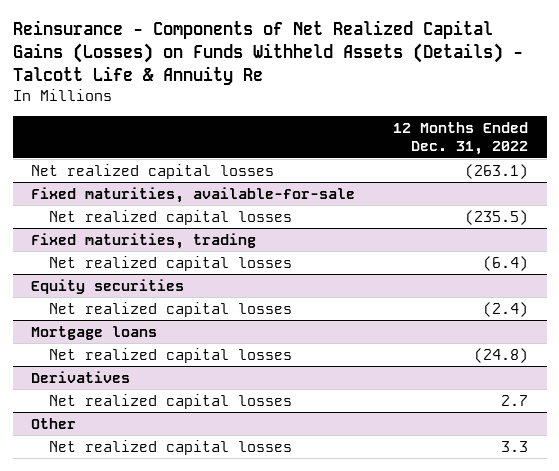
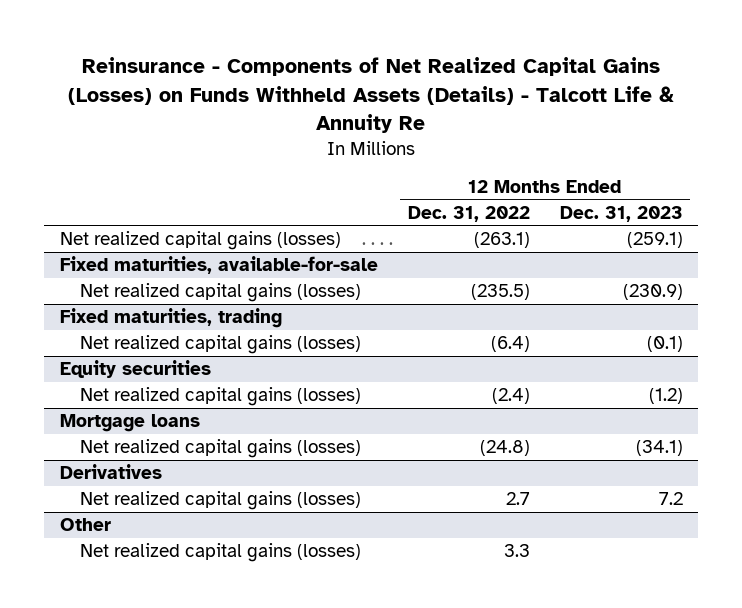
none -> [559,205,683,222] Dec. 31, 2023
[31,163,275,179] Net realized capital losses -> [59,231,341,251] Net realized capital gains (losses)
[49,209,293,225] Net realized capital losses -> [79,283,361,303] Net realized capital gains (losses)
[49,255,293,271] Net realized capital losses -> [79,335,361,355] Net realized capital gains (losses)
[49,301,293,317] Net realized capital losses -> [79,387,361,407] Net realized capital gains (losses)
[49,347,293,363] Net realized capital losses -> [79,439,361,459] Net realized capital gains (losses)
[49,393,293,409] Net realized capital losses -> [79,491,361,511] Net realized capital gains (losses)
[49,439,293,455] Net realized capital losses -> [79,543,361,563] Net realized capital gains (losses)

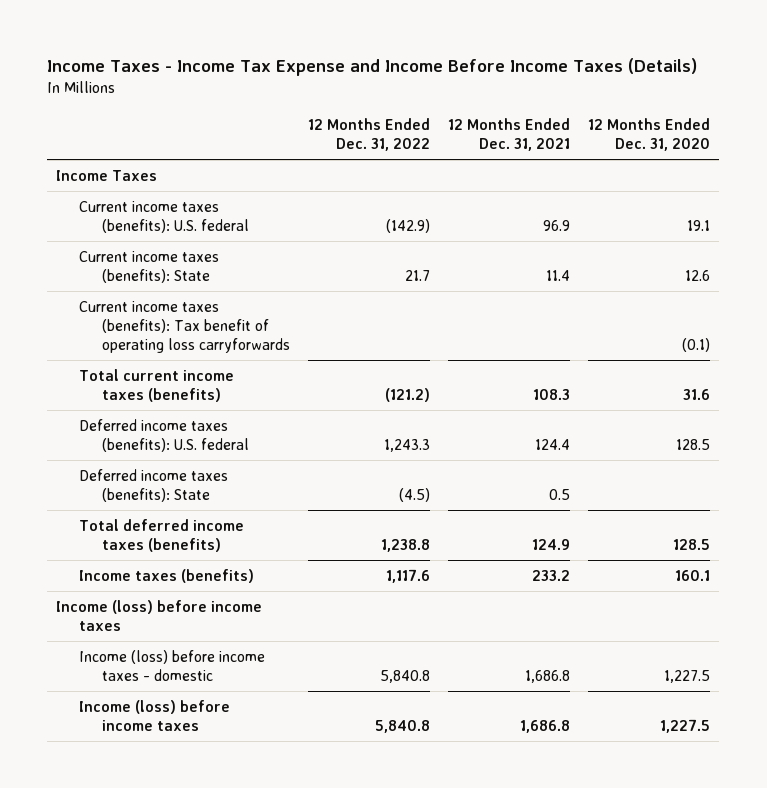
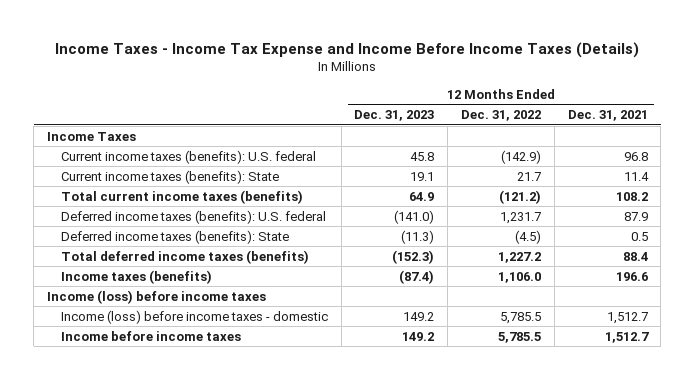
[588,117,711,151] 12 Months Ended Dec. 31, 2020 -> none
none -> [354,110,435,122] Dec. 31, 2023
[543,220,571,232] 96.9 -> [623,151,648,161] 96.8
[79,301,290,353] Current income taxes (benefits): Tax benefit of operating loss carryforwards -> none
[533,389,571,401] 108.3 -> [615,191,648,201] 108.2
[384,439,431,453] 1,243.3 -> [500,211,542,224] 1,231.7
[535,439,571,451] 124.4 -> [623,211,648,221] 87.9
[381,539,431,553] 1,238.8 -> [498,251,542,263] 1,227.2
[532,539,571,551] 124.9 -> [622,251,648,261] 88.4
[386,569,431,584] 1,117.6 -> [498,271,542,283] 1,106.0
[532,570,571,582] 233.2 -> [615,271,648,281] 196.6
[380,670,431,684] 5,840.8 -> [500,311,542,324] 5,785.5
[525,670,571,684] 1,686.8 -> [606,311,648,324] 1,512.7
[79,700,231,732] Income (loss) before income taxes -> [60,330,241,341] Income before income taxes
[375,720,431,734] 5,840.8 -> [498,331,542,343] 5,785.5
[520,720,571,734] 1,686.8 -> [604,331,649,343] 1,512.7

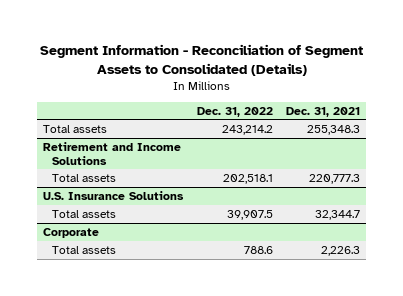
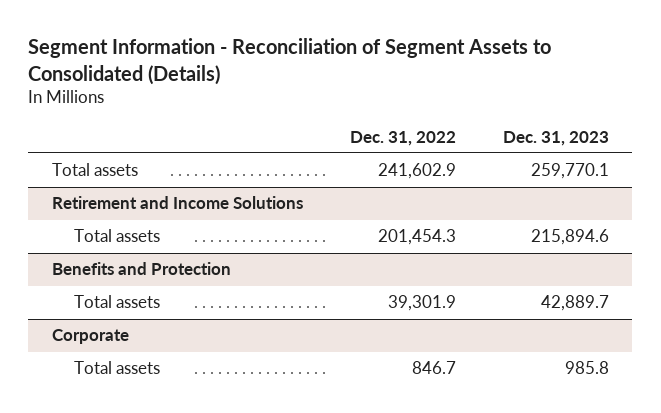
[285,106,360,117] Dec. 31, 2021 -> none
none -> [502,130,609,146] Dec. 31, 2023
[221,124,273,135] 243,214.2 -> [377,163,456,180] 241,602.9
[43,190,185,200] U.S. Insurance Solutions -> none
[222,173,273,184] 202,518.1 -> [377,229,456,246] 201,454.3
none -> [51,262,231,276] Benefits and Protection
[226,209,273,220] 39,907.5 -> [387,295,456,312] 39,301.9
[243,245,273,254] 788.6 -> [411,361,456,375] 846.7

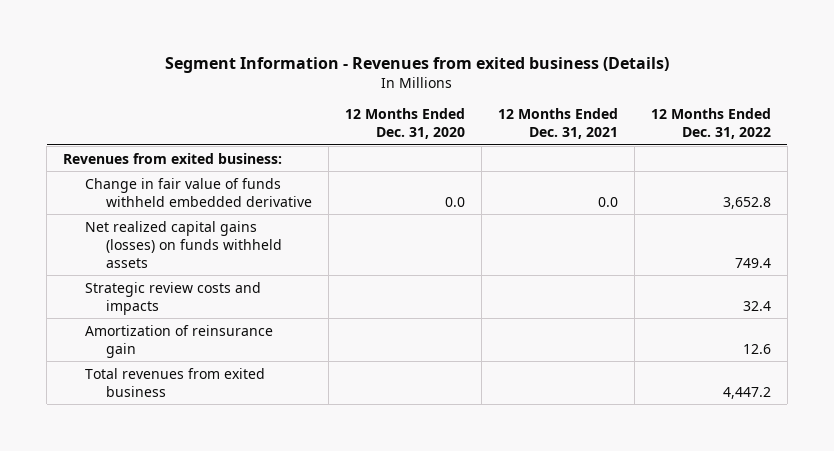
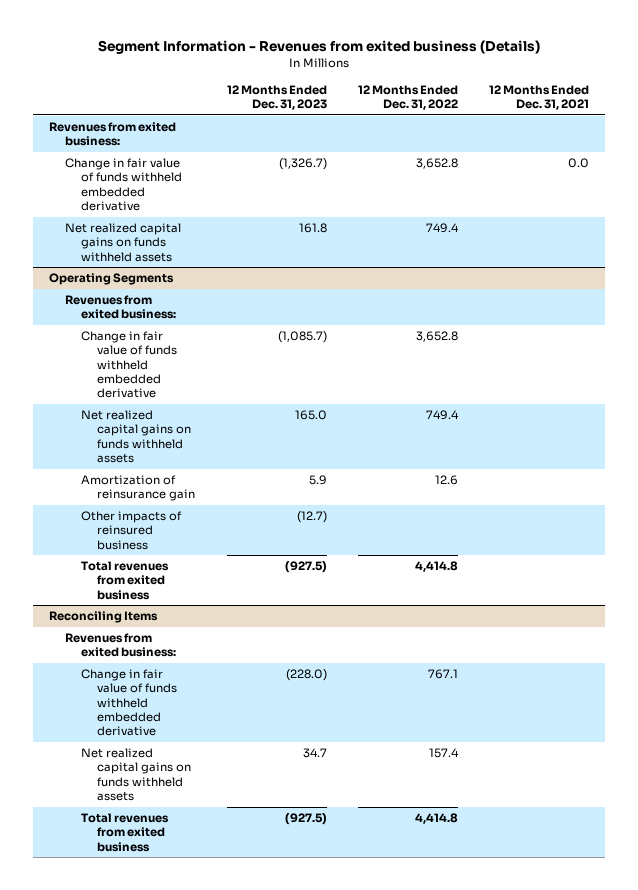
[345,108,466,140] 12 Months Ended Dec. 31, 2020 -> none
none -> [226,84,327,110] 12 Months Ended Dec. 31, 2023
[84,281,261,315] Strategic review costs and impacts -> none
[84,220,283,268] Net realized capital gains (losses) on funds withheld assets -> [64,223,181,262] Net realized capital gains on funds withheld assets
none -> [48,273,174,286] Operating Segments
none -> [64,295,177,320] Revenues from exited business:
none -> [81,331,178,399] Change in fair value of funds withheld embedded derivative
none -> [81,410,192,463] Net realized capital gains on funds withheld assets
none -> [81,511,183,550] Other impacts of reinsured business
[722,386,771,399] 4,447.2 -> [414,561,458,573] 4,414.8
none -> [48,611,158,624] Reconciling Items
none -> [64,633,177,658] Revenues from exited business:
none -> [81,669,178,737] Change in fair value of funds withheld embedded derivative
none -> [81,748,192,801] Net realized capital gains on funds withheld assets
none -> [81,813,170,852] Total revenues from exited business

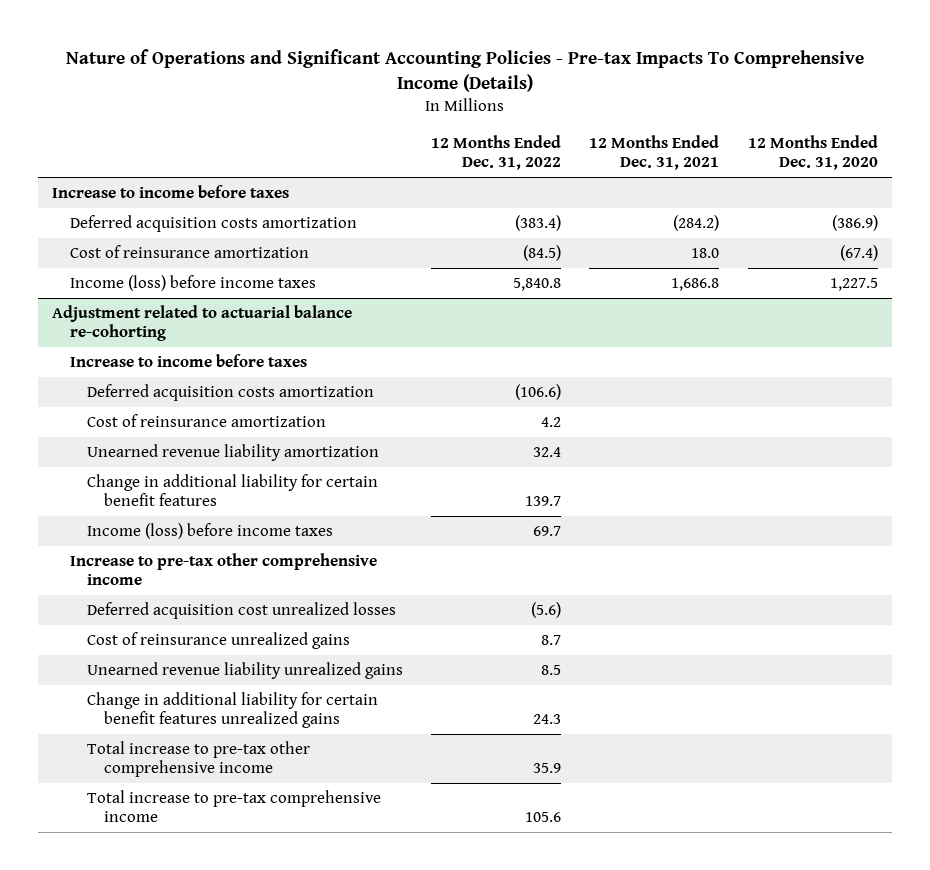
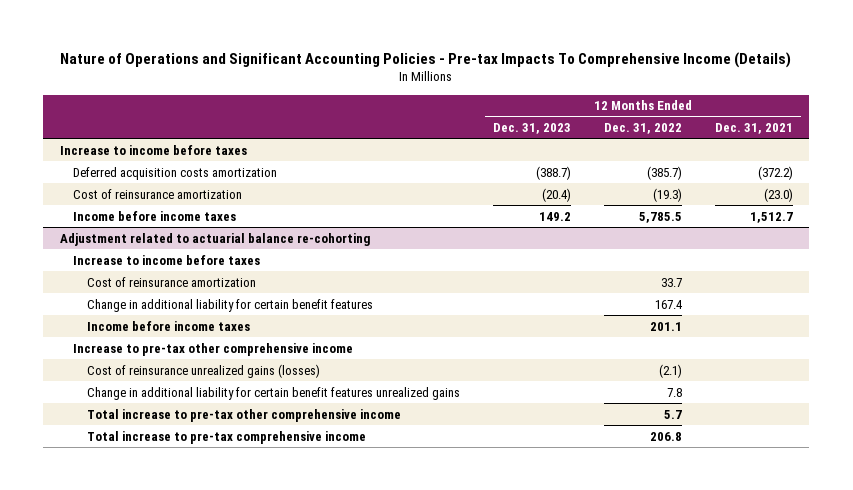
[747,135,878,171] 12 Months Ended Dec. 31, 2020 -> none
none -> [493,122,572,134] Dec. 31, 2023
[515,215,562,232] (383.4) -> [647,165,683,180] (385.7)
[673,215,720,232] (284.2) -> [757,165,793,180] (372.2)
[523,245,562,262] (84.5) -> [653,187,683,202] (19.3)
[691,248,720,259] 18.0 -> [763,187,793,202] (23.0)
[69,275,316,292] Income (loss) before income taxes -> [73,210,237,221] Income before income taxes
[513,278,562,292] 5,840.8 -> [639,211,683,223] 5,785.5
[671,278,720,292] 1,686.8 -> [749,211,793,223] 1,512.7
[87,384,375,402] Deferred acquisition costs amortization -> none
[87,444,380,462] Unearned revenue liability amortization -> none
[541,417,562,428] 4.2 -> [661,277,683,287] 33.7
[525,496,562,507] 139.7 -> [655,299,684,309] 167.4
[87,523,334,540] Income (loss) before income taxes -> [87,320,251,331] Income before income taxes
[533,526,562,537] 69.7 -> [650,321,683,331] 201.1
[87,602,397,620] Deferred acquisition cost unrealized losses -> none
[87,662,404,680] Unearned revenue liability unrealized gains -> none
[87,632,351,650] Cost of reinsurance unrealized gains -> [87,363,321,378] Cost of reinsurance unrealized gains (losses)
[541,635,562,646] 8.7 -> [659,363,683,378] (2.1)
[533,714,562,725] 24.3 -> [667,387,683,397] 7.8
[533,763,562,774] 35.9 -> [664,409,683,419] 5.7
[525,812,562,823] 105.6 -> [650,431,683,441] 206.8

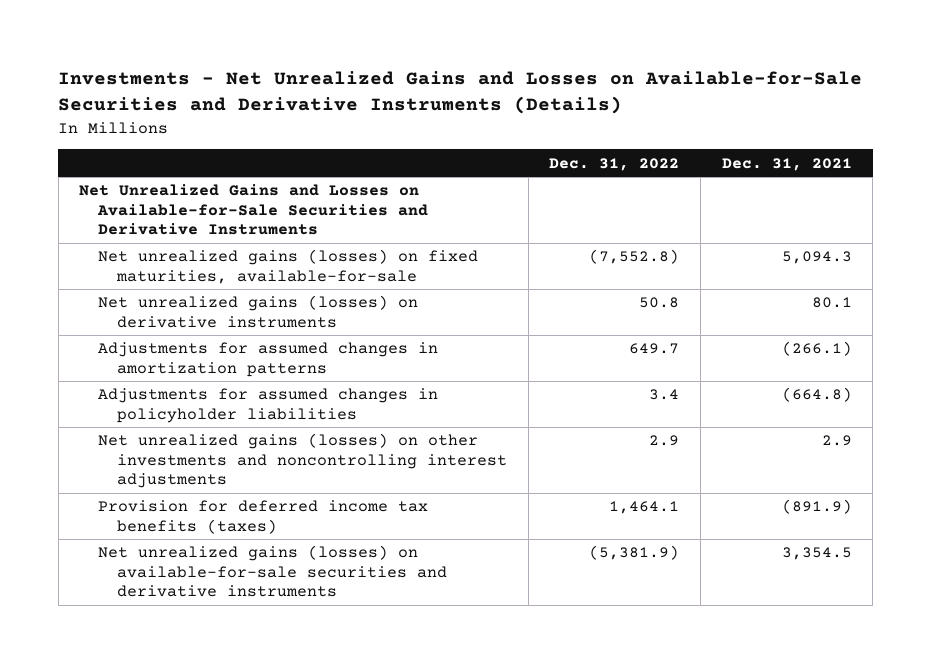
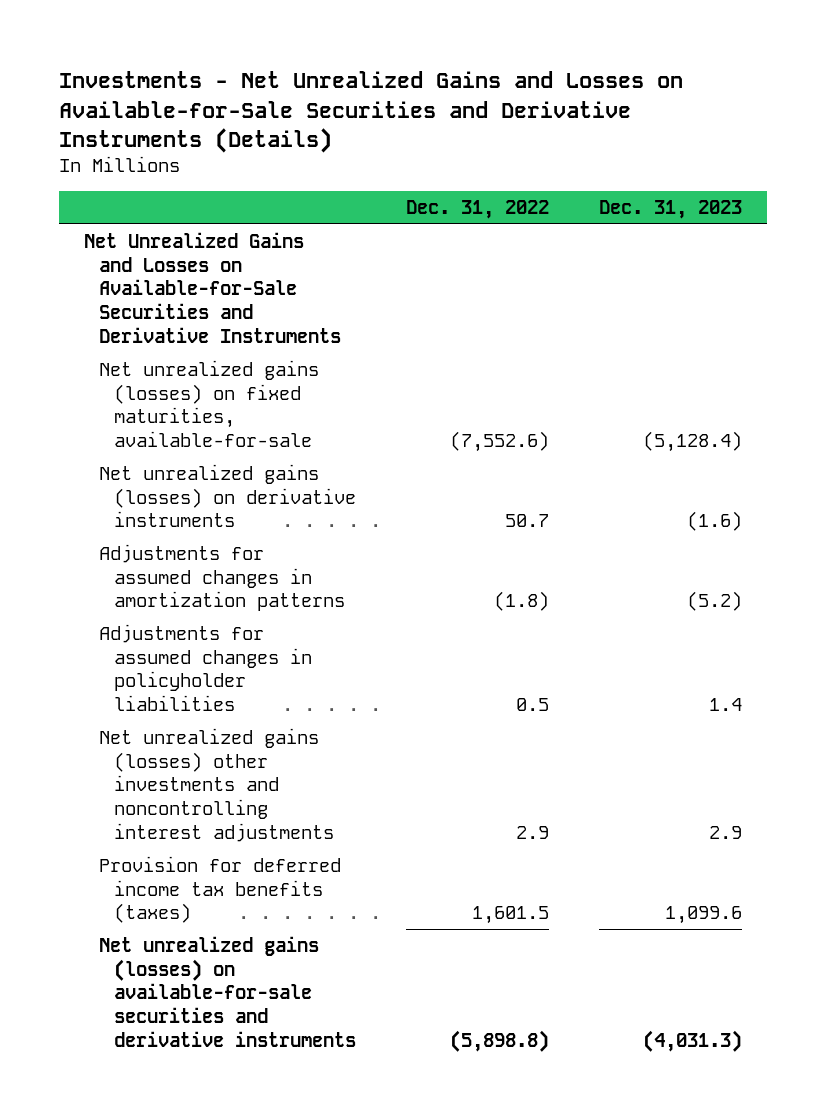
[721,157,852,171] Dec. 31, 2021 -> none
none -> [598,199,742,219] Dec. 31, 2023
[589,249,680,265] (7,552.8) -> [449,431,549,453] (7,552.6)
[639,297,680,309] 50.8 -> [504,514,549,528] 50.7
[629,343,680,355] 649.7 -> [493,591,549,612] (1.8)
[649,389,680,401] 3.4 -> [515,698,549,712] 0.5
[98,433,508,488] Net unrealized gains (losses) on other investments and noncontrolling interest adjustments -> [98,727,334,843] Net unrealized gains (losses) other investments and noncontrolling interest adjustments
[609,501,680,515] 1,464.1 -> [471,906,549,925] 1,601.5
[589,545,680,561] (5,381.9) -> [449,1030,549,1053] (5,898.8)

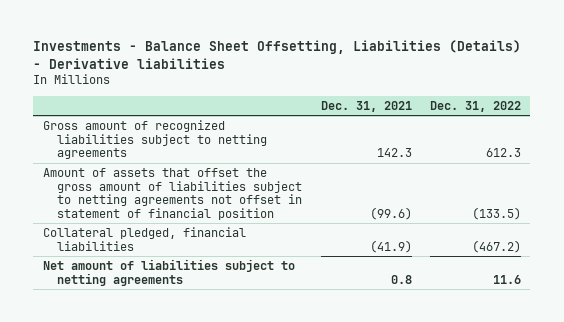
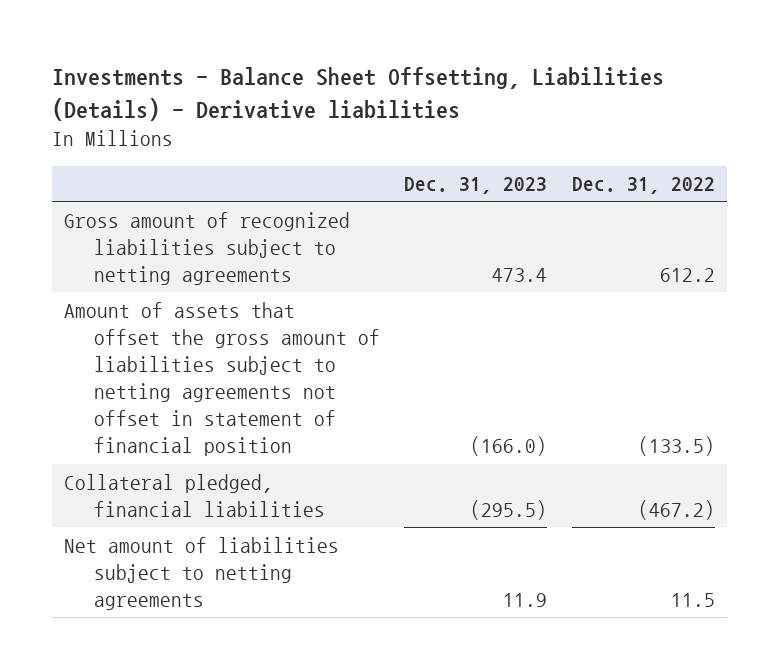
[320,100,412,112] Dec. 31, 2021 -> none
none -> [404,177,548,195] Dec. 31, 2023
[486,148,522,158] 612.3 -> [659,267,715,282] 612.2
[493,274,522,284] 11.6 -> [670,592,715,607] 11.5

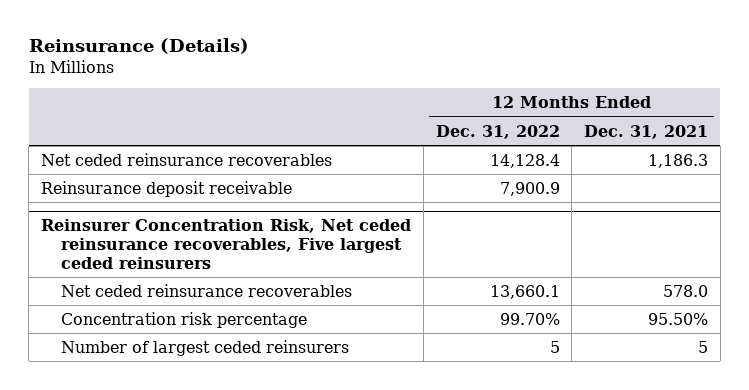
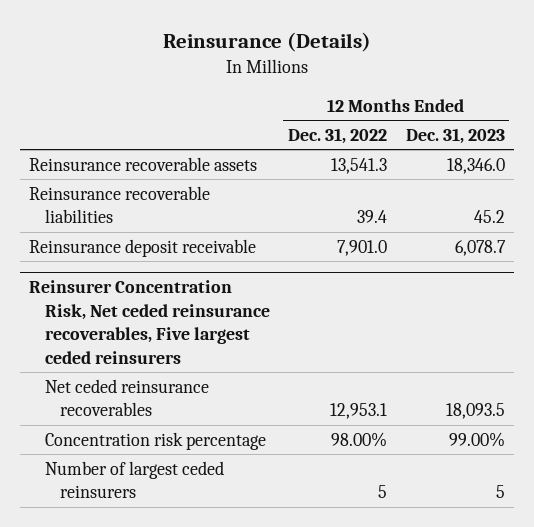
[584,124,709,139] Dec. 31, 2021 -> none
none -> [405,127,505,144] Dec. 31, 2023
[40,152,332,166] Net ceded reinsurance recoverables -> none
none -> [29,156,258,171] Reinsurance recoverable assets
none -> [29,185,211,224] Reinsurance recoverable liabilities
[499,181,560,196] 7,900.9 -> [337,239,388,256] 7,901.0
[489,284,560,299] 13,660.1 -> [330,403,388,420] 12,953.1
[499,312,560,325] 99.70% -> [331,431,388,447] 98.00%

